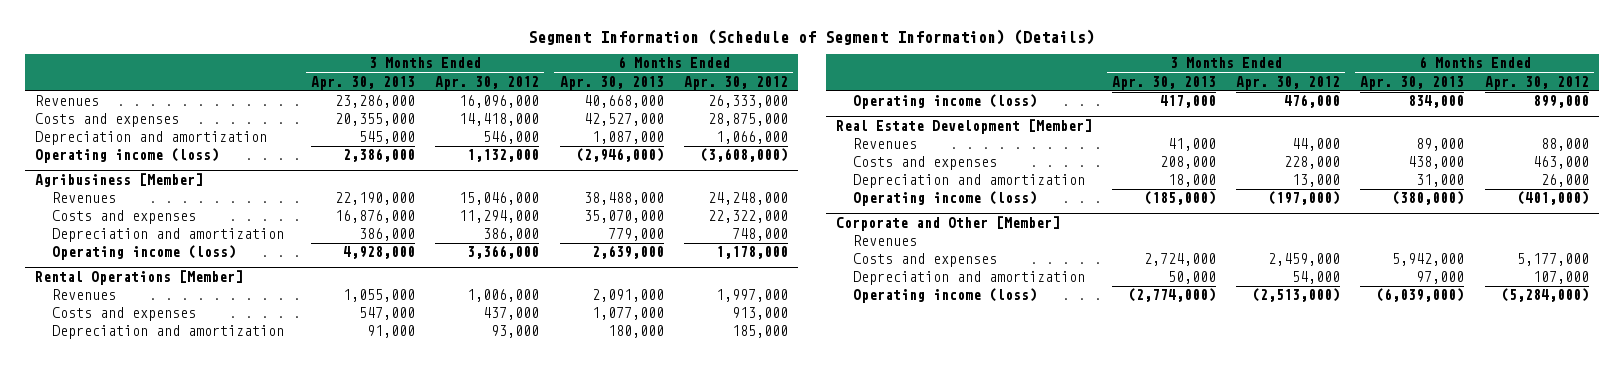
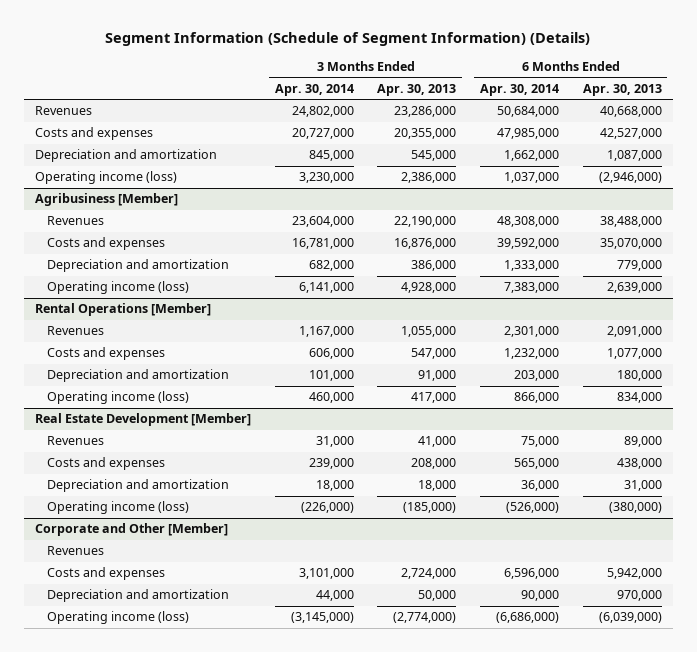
[435,75,540,90] Apr. 30, 2012 -> none
[683,75,788,90] Apr. 30, 2012 -> none
none -> [274,83,354,96] Apr. 30, 2014
none -> [480,83,560,96] Apr. 30, 2014
[1416,271,1465,285] 97,000 -> [616,590,662,602] 970,000

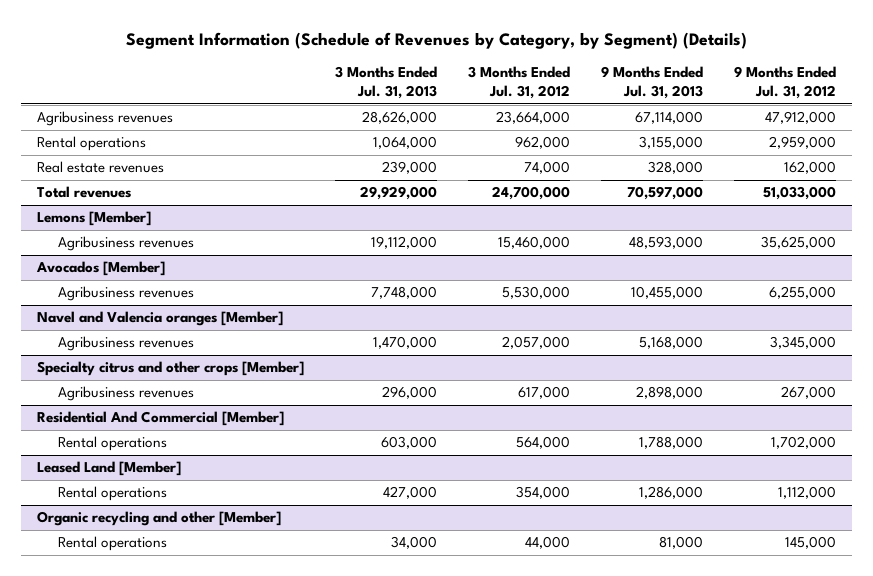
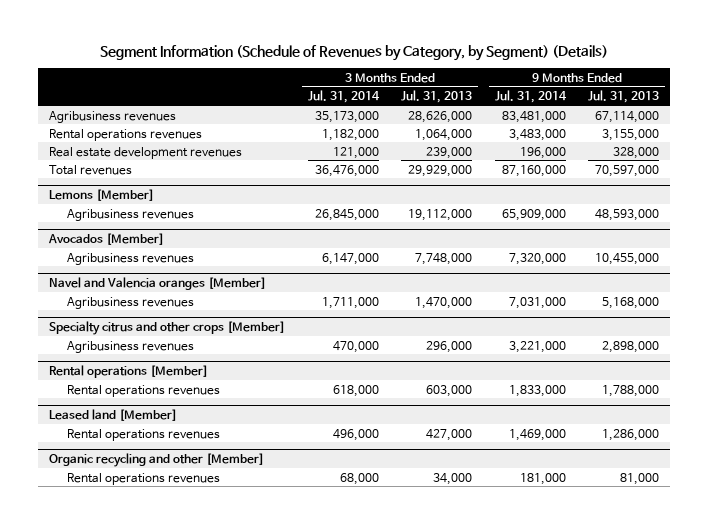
[468,66,571,100] 3 Months Ended Jul. 31, 2012 -> none
[734,66,837,100] 9 Months Ended Jul. 31, 2012 -> none
none -> [307,90,380,104] Jul. 31, 2014
none -> [494,90,567,104] Jul. 31, 2014
[36,136,146,152] Rental operations -> [49,128,203,141] Rental operations revenues
[36,161,164,174] Real estate revenues -> [49,146,243,159] Real estate development revenues
[36,411,284,427] Residential And Commercial [Member] -> none
none -> [49,364,209,378] Rental operations [Member]
[58,436,168,452] Rental operations -> [67,384,221,397] Rental operations revenues
[36,461,181,477] Leased Land [Member] -> [49,408,178,421] Leased land [Member]
[58,486,168,502] Rental operations -> [67,428,221,441] Rental operations revenues
[58,536,168,552] Rental operations -> [67,472,221,485] Rental operations revenues

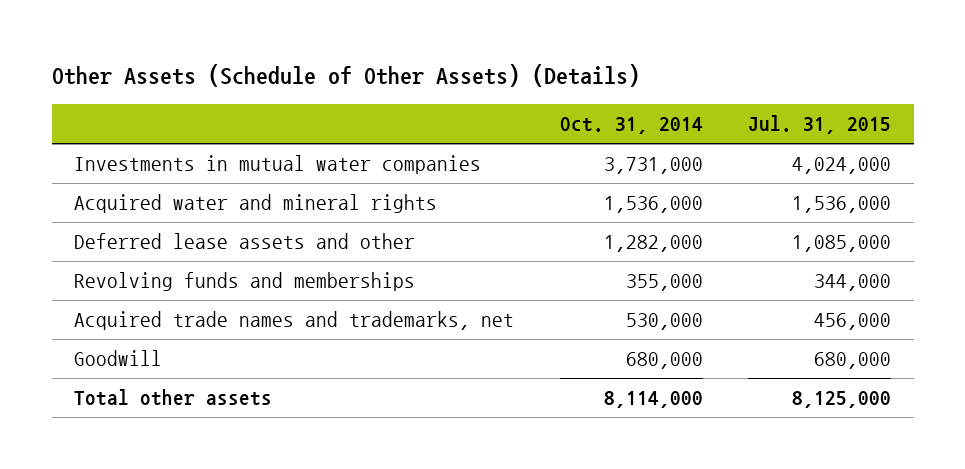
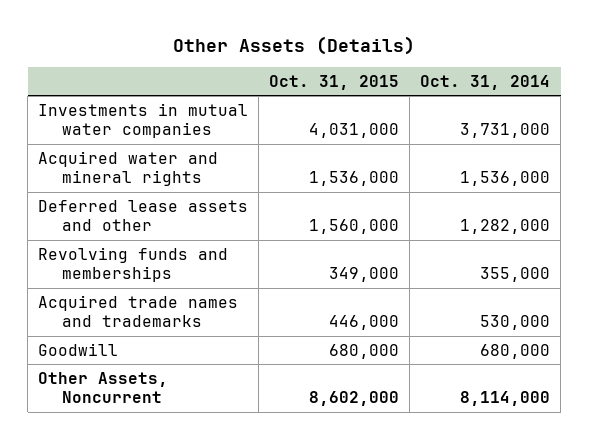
[51,64,640,88] Other Assets (Schedule of Other Assets) (Details) -> [173,35,416,55] Other Assets (Details)
[747,115,891,135] Jul. 31, 2015 -> none
none -> [269,74,400,90] Oct. 31, 2015
[74,311,515,331] Acquired trade names and trademarks, net -> [38,294,239,328] Acquired trade names and trademarks
[74,389,273,407] Total other assets -> [38,371,169,404] Other Assets, Noncurrent

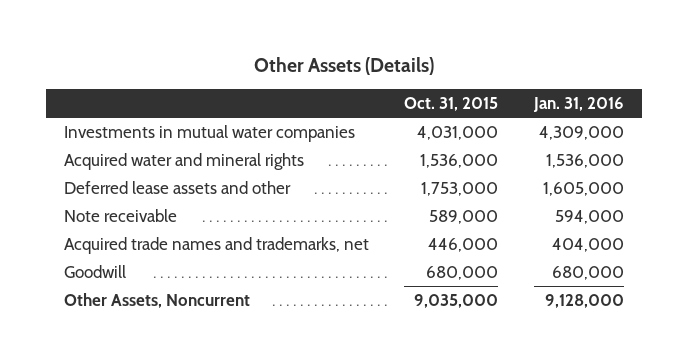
[420,74,551,90] Oct. 31, 2014 -> none
none -> [533,97,625,113] Jan. 31, 2016
[38,246,229,283] Revolving funds and memberships -> none
[309,219,400,235] 1,560,000 -> [421,181,499,196] 1,753,000
none -> [63,208,177,222] Note receivable
[38,294,239,328] Acquired trade names and trademarks -> [63,236,369,254] Acquired trade names and trademarks, net
[309,391,400,407] 8,602,000 -> [414,293,499,308] 9,035,000

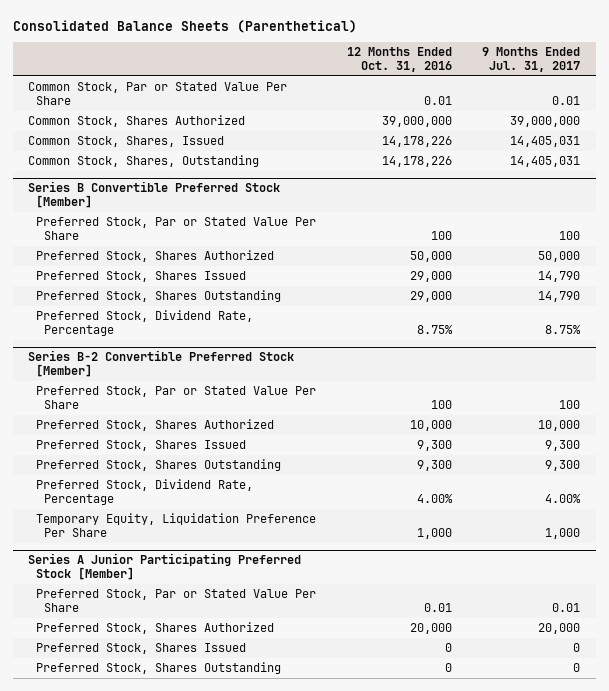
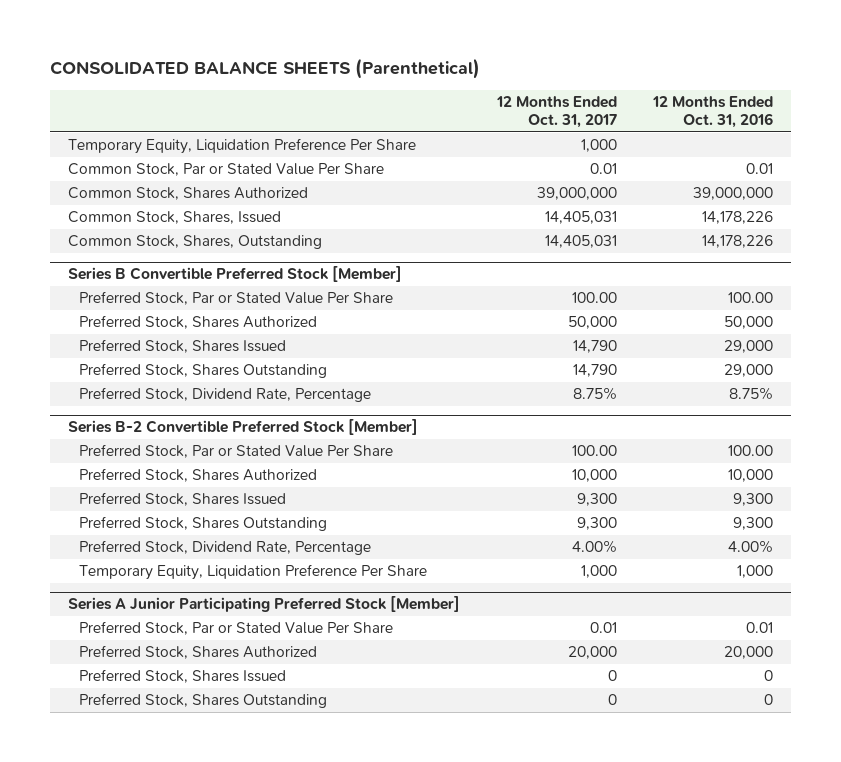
[13,19,358,33] Consolidated Balance Sheets (Parenthetical) -> [50,58,481,80] CONSOLIDATED BALANCE SHEETS (Parenthetical)
[482,46,581,73] 9 Months Ended Jul. 31, 2017 -> none
none -> [495,96,617,129] 12 Months Ended Oct. 31, 2017
none -> [68,138,417,155] Temporary Equity, Liquidation Preference Per Share
[430,231,452,241] 100 -> [728,292,774,304] 100.00
[430,400,452,410] 100 -> [728,445,774,457] 100.00

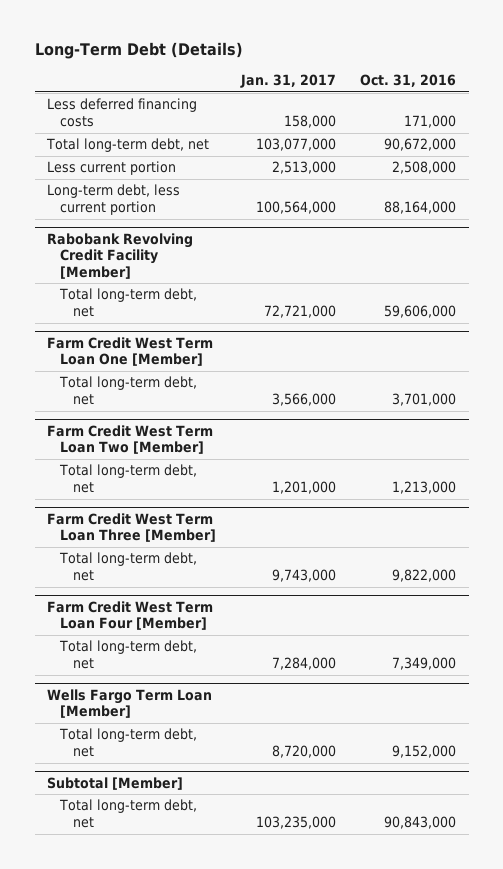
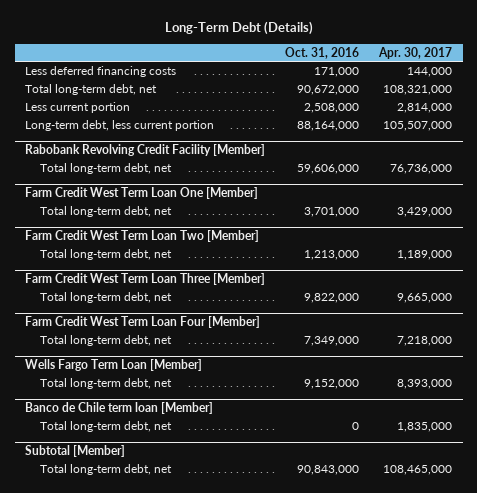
[239,73,336,88] Jan. 31, 2017 -> none
none -> [378,46,453,59] Apr. 30, 2017
none -> [24,402,213,415] Banco de Chile term loan [Member]
none -> [40,420,173,432] Total long-term debt, net

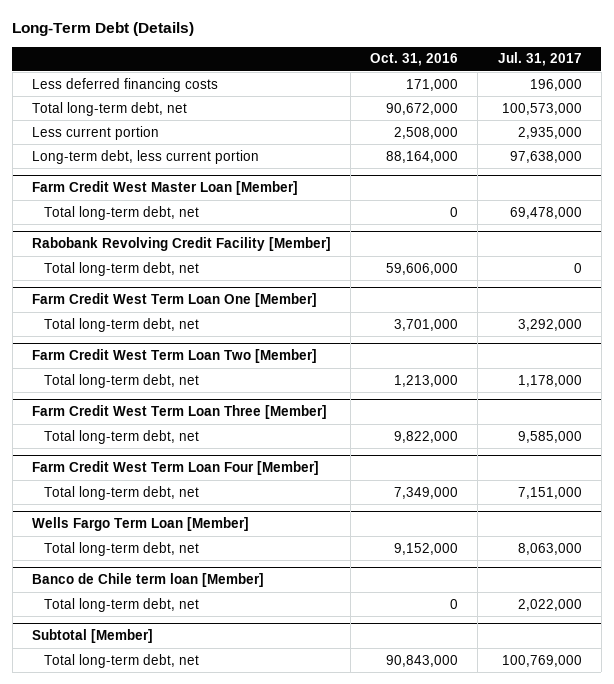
[378,46,453,59] Apr. 30, 2017 -> none
none -> [497,52,582,67] Jul. 31, 2017
none -> [32,181,299,196] Farm Credit West Master Loan [Member]
none -> [44,205,200,220] Total long-term debt, net

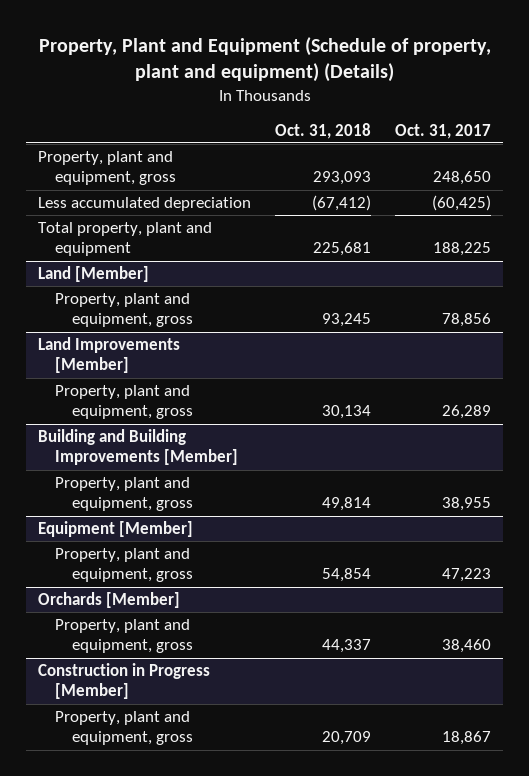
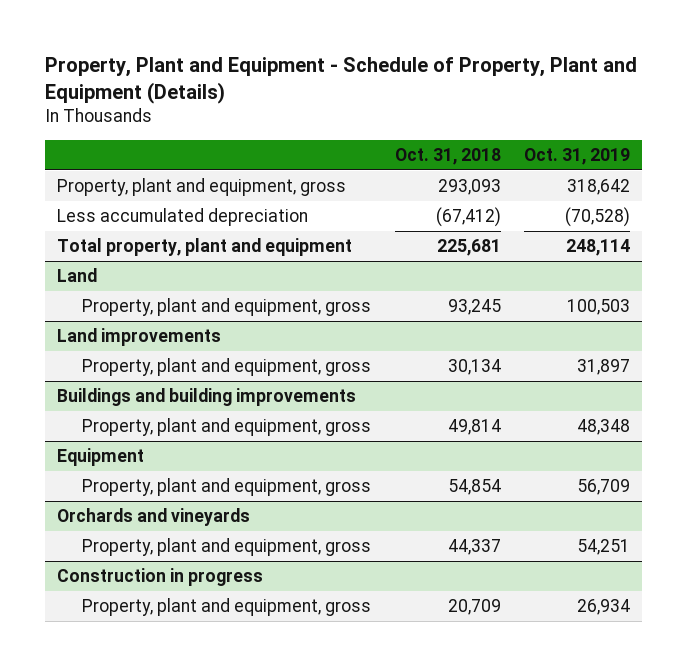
[38,37,491,83] Property, Plant and Equipment (Schedule of property, plant and equipment) (Details) -> [44,56,637,104] Property, Plant and Equipment - Schedule of Property, Plant and Equipment (Details)
[395,123,492,139] Oct. 31, 2017 -> none
none -> [524,148,631,166] Oct. 31, 2019
[38,266,150,283] Land [Member] -> [56,268,97,283] Land
[38,337,181,374] Land Improvements [Member] -> [56,328,221,347] Land improvements
[38,429,238,466] Building and Building Improvements [Member] -> [56,388,356,407] Buildings and building improvements
[38,521,194,538] Equipment [Member] -> [56,448,144,467] Equipment
[38,592,181,609] Orchards [Member] -> [56,508,250,527] Orchards and vineyards
[38,663,211,700] Construction in Progress [Member] -> [56,568,263,587] Construction in progress

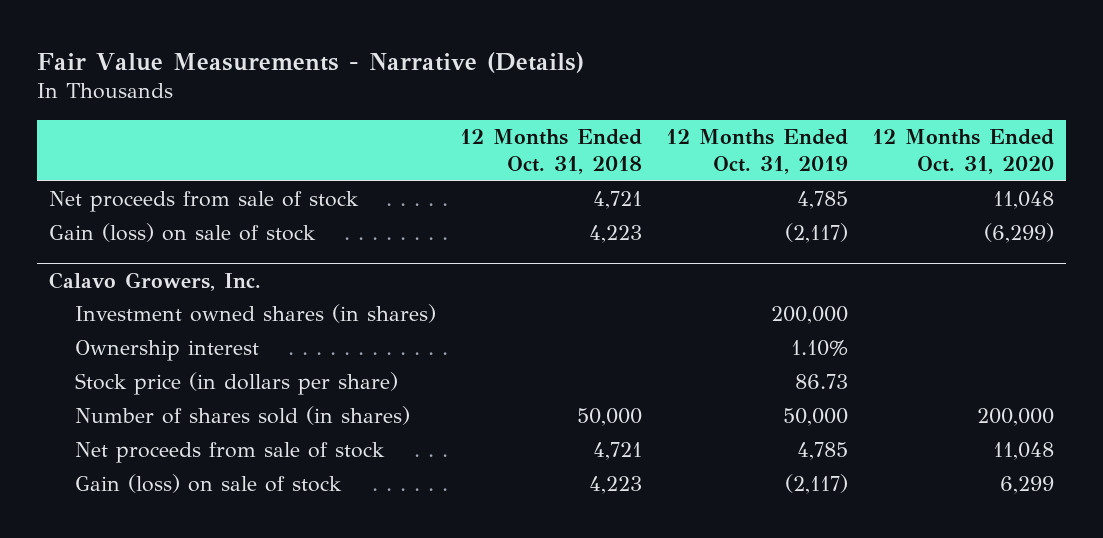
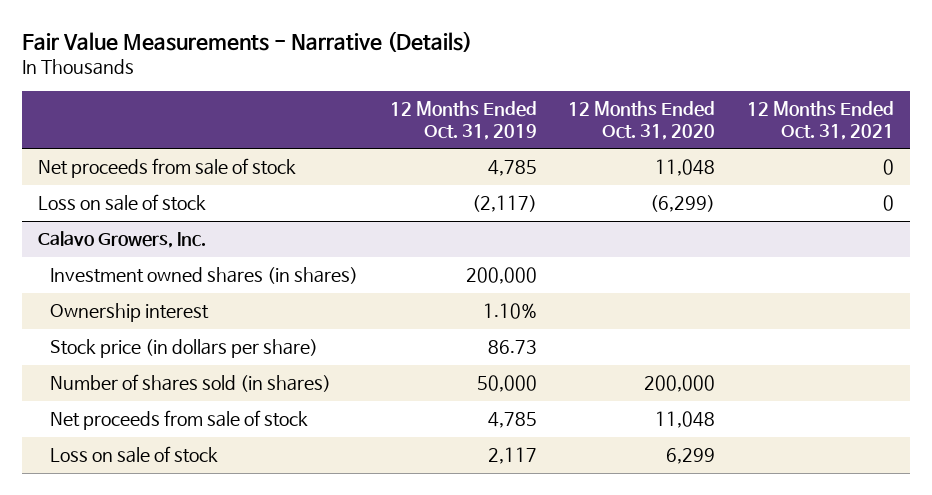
[460,129,643,175] 12 Months Ended Oct. 31, 2018 -> none
none -> [747,101,895,141] 12 Months Ended Oct. 31, 2021
[48,223,316,243] Gain (loss) on sale of stock -> [37,194,206,212] Loss on sale of stock
[74,474,342,494] Gain (loss) on sale of stock -> [50,446,219,464] Loss on sale of stock
[785,474,849,495] (2,117) -> [487,447,537,465] 2,117

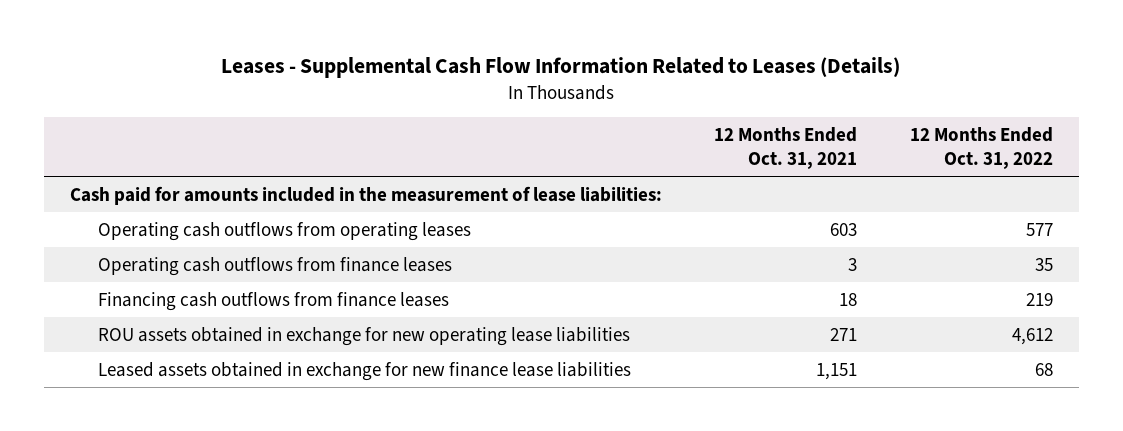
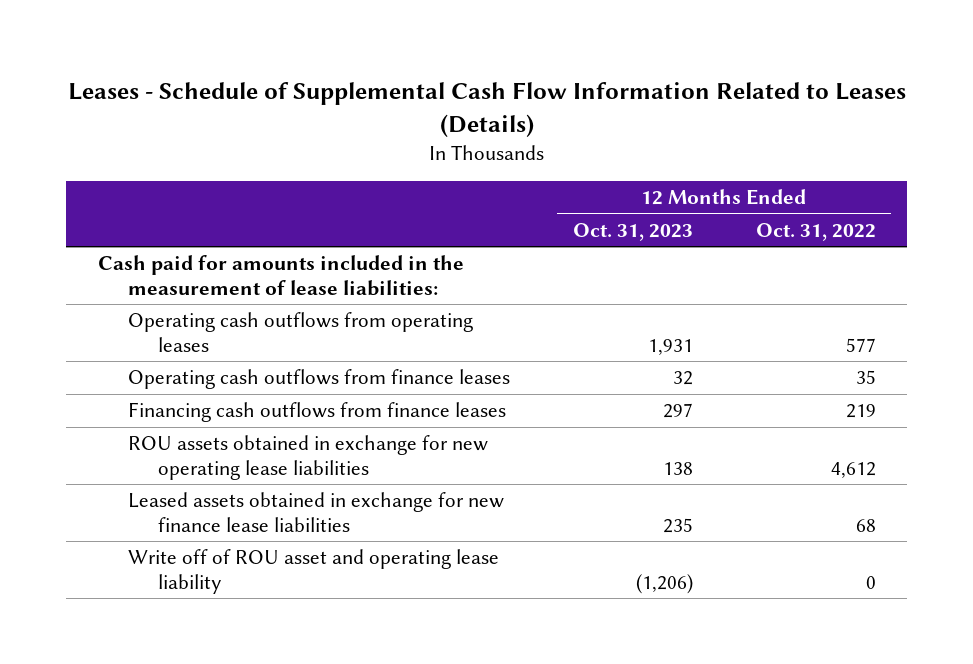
[221,57,901,79] Leases - Supplemental Cash Flow Information Related to Leases (Details) -> [67,81,906,137] Leases - Schedule of Supplemental Cash Flow Information Related to Leases (Details)
[714,127,858,169] 12 Months Ended Oct. 31, 2021 -> none
none -> [572,222,693,241] Oct. 31, 2023
none -> [127,549,499,595] Write off of ROU asset and operating lease liability

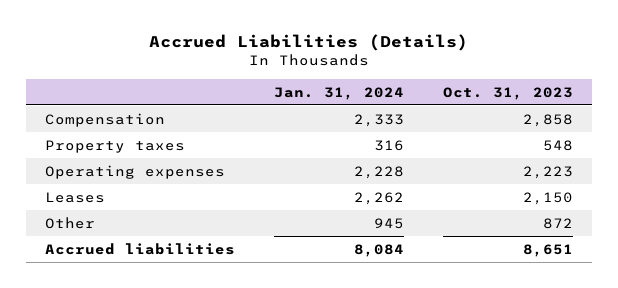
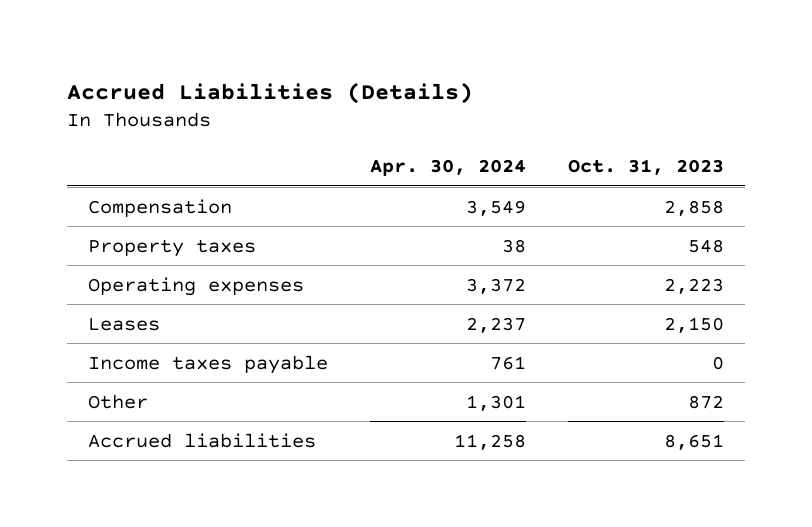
[273,86,404,100] Jan. 31, 2024 -> none
none -> [370,159,527,177] Apr. 30, 2024
none -> [88,354,329,374] Income taxes payable

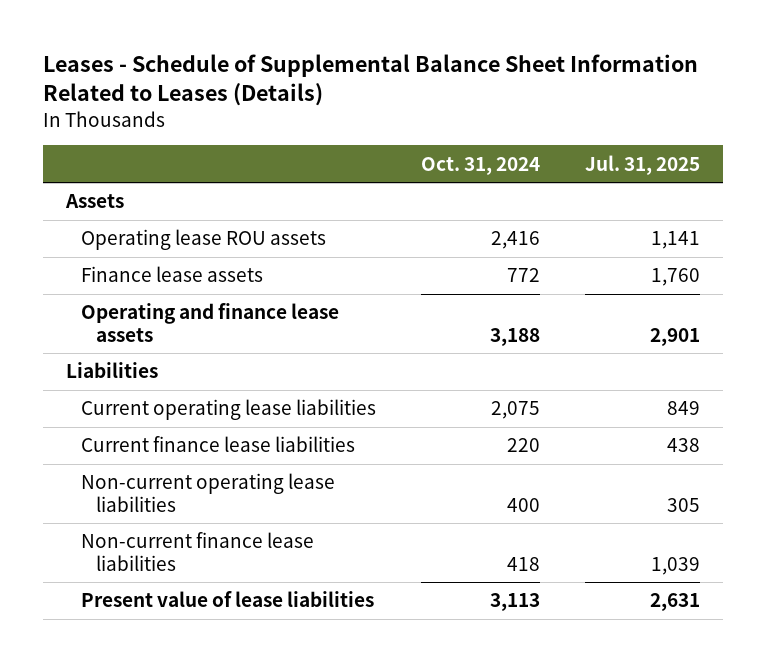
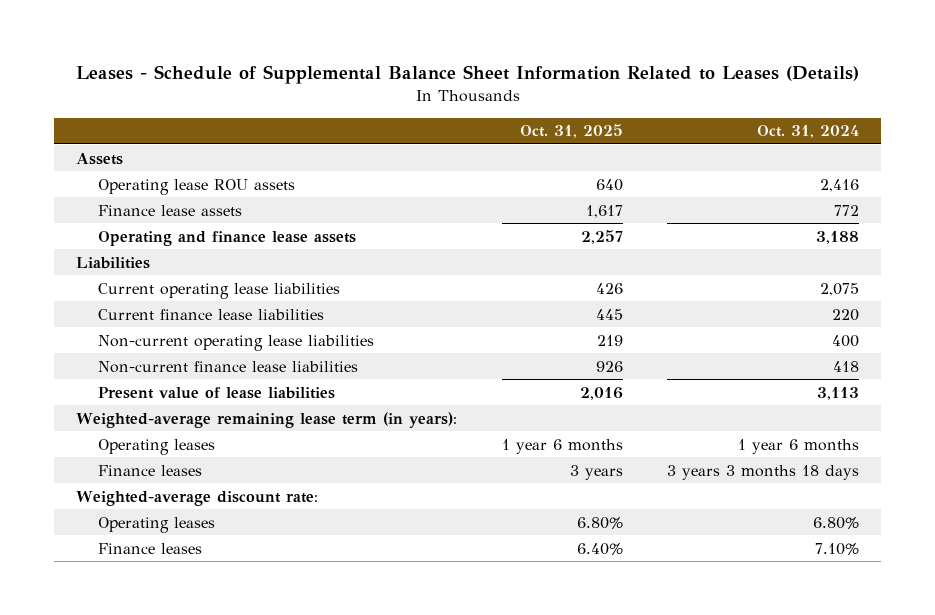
[585,154,701,175] Jul. 31, 2025 -> none
none -> [519,124,623,139] Oct. 31, 2025
none -> [76,411,458,428] Weighted-average remaining lease term (in years):
none -> [97,438,215,455] Operating leases
none -> [97,464,202,476] Finance leases
none -> [76,490,319,506] Weighted-average discount rate:
none -> [97,516,215,533] Operating leases
none -> [97,542,202,554] Finance leases

